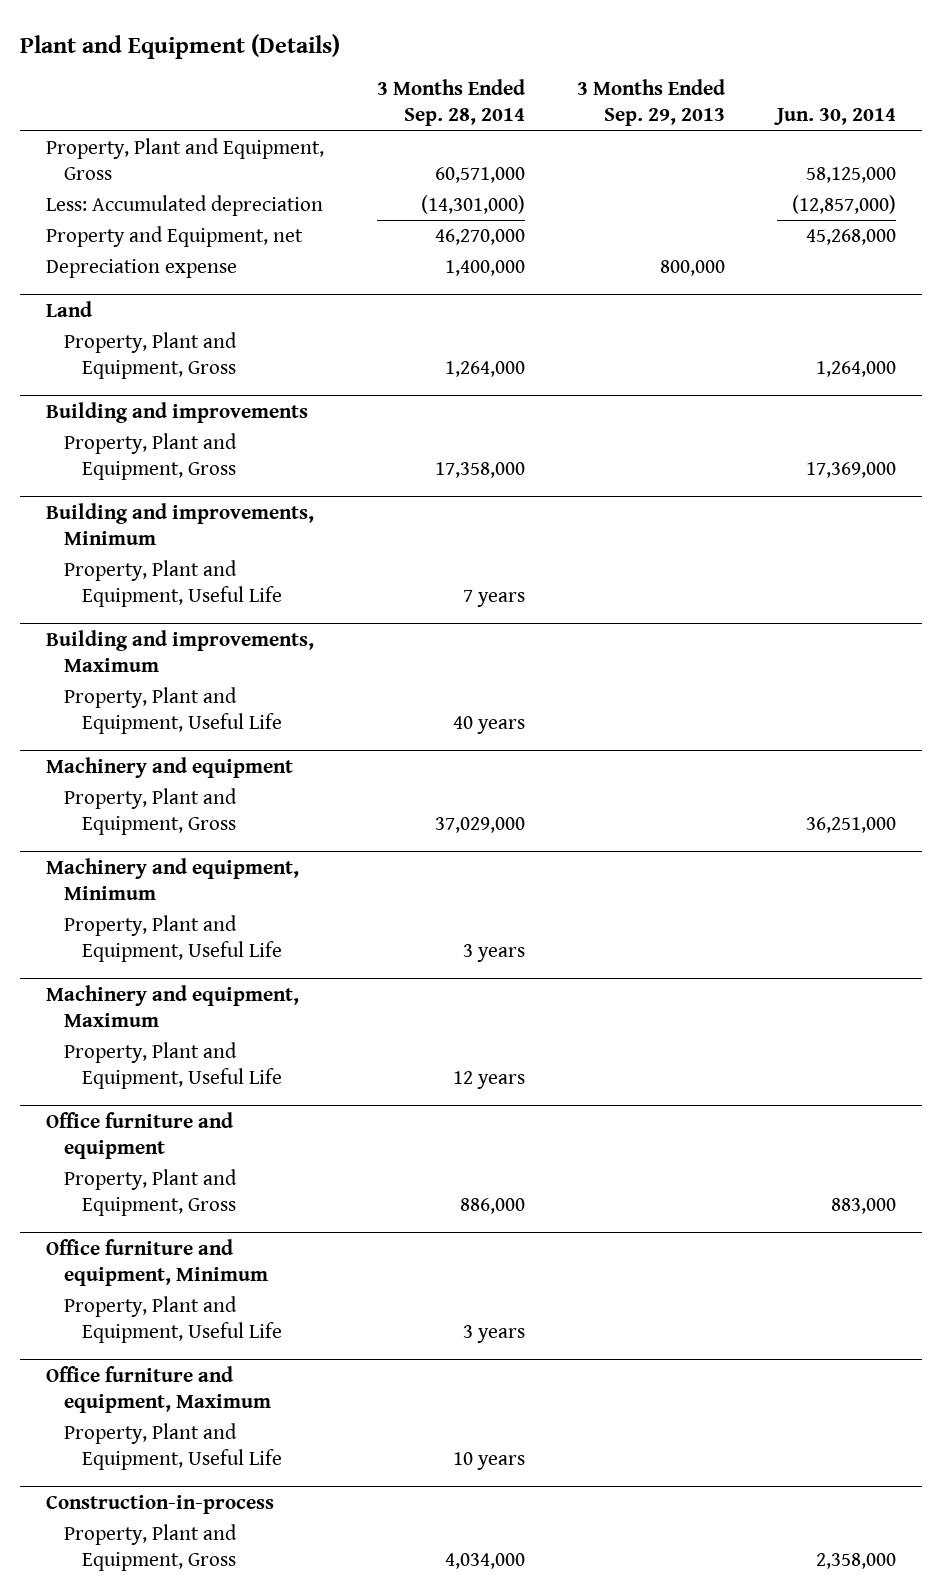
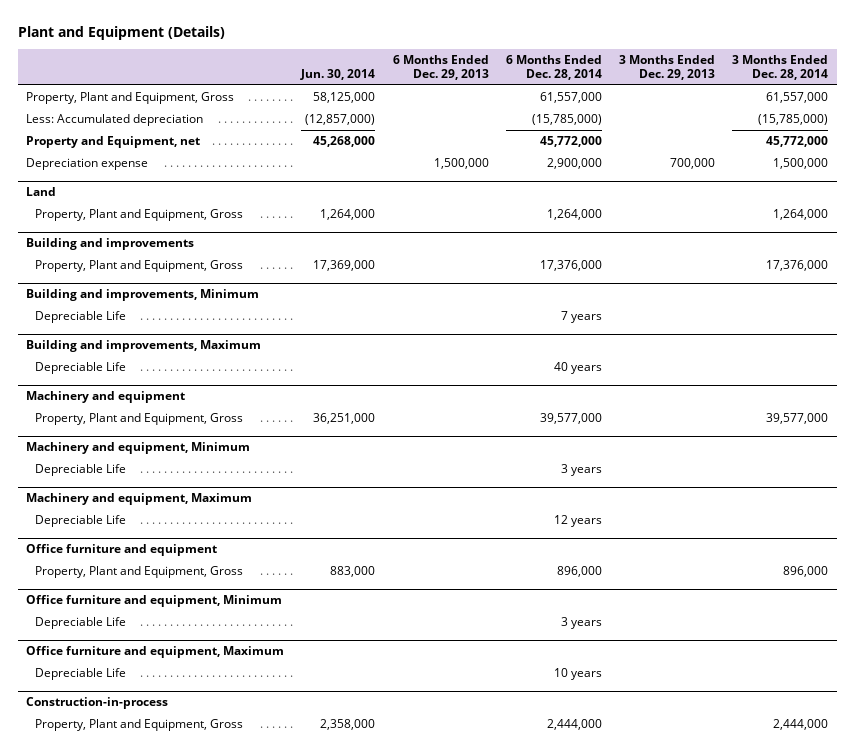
[376,79,525,127] 3 Months Ended Sep. 28, 2014 -> none
[576,79,725,127] 3 Months Ended Sep. 29, 2013 -> none
none -> [392,54,489,81] 6 Months Ended Dec. 29, 2013
none -> [505,54,602,81] 6 Months Ended Dec. 28, 2014
none -> [619,54,716,81] 3 Months Ended Dec. 29, 2013
none -> [732,54,829,81] 3 Months Ended Dec. 28, 2014
[64,560,283,608] Property, Plant and Equipment, Useful Life -> [35,311,127,324] Depreciable Life
[64,687,283,735] Property, Plant and Equipment, Useful Life -> [35,362,127,375] Depreciable Life
[64,915,283,963] Property, Plant and Equipment, Useful Life -> [35,464,127,477] Depreciable Life
[64,1042,283,1090] Property, Plant and Equipment, Useful Life -> [35,515,127,528] Depreciable Life
[64,1296,283,1344] Property, Plant and Equipment, Useful Life -> [35,617,127,630] Depreciable Life
[64,1423,283,1471] Property, Plant and Equipment, Useful Life -> [35,668,127,681] Depreciable Life

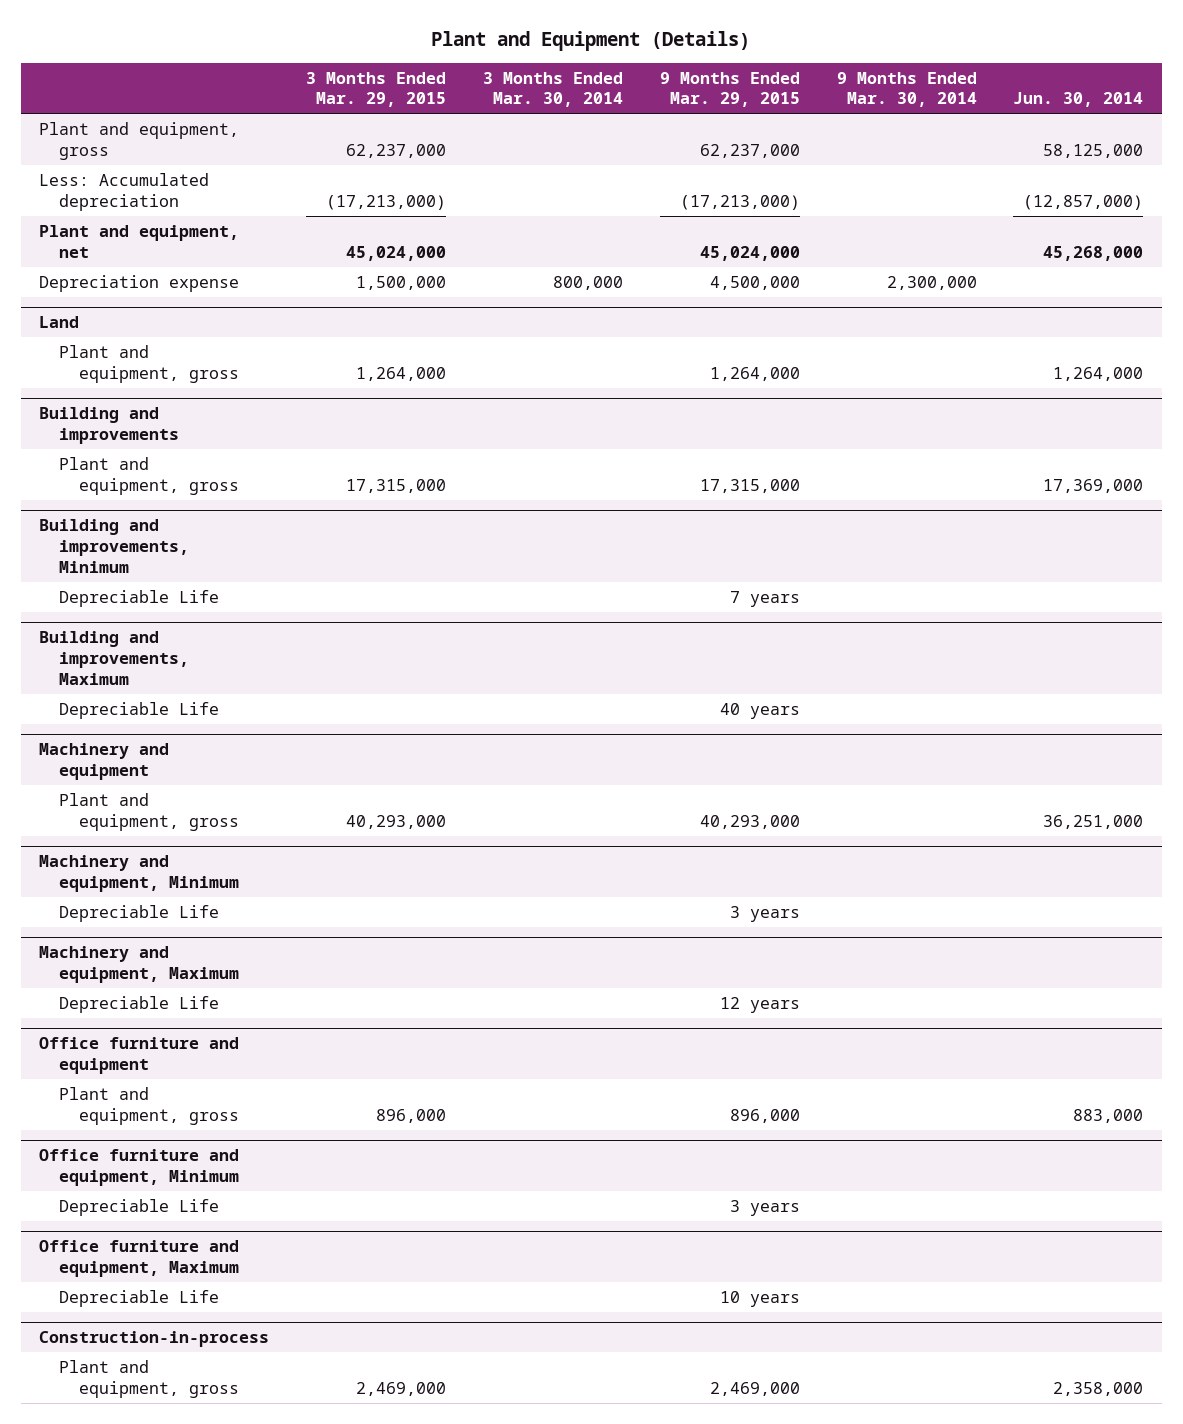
[392,54,489,81] 6 Months Ended Dec. 29, 2013 -> none
[505,54,602,81] 6 Months Ended Dec. 28, 2014 -> none
[619,54,716,81] 3 Months Ended Dec. 29, 2013 -> none
[732,54,829,81] 3 Months Ended Dec. 28, 2014 -> none
none -> [306,71,447,108] 3 Months Ended Mar. 29, 2015
none -> [483,71,624,108] 3 Months Ended Mar. 30, 2014
none -> [659,71,800,108] 9 Months Ended Mar. 29, 2015
none -> [836,71,977,108] 9 Months Ended Mar. 30, 2014
[26,92,235,105] Property, Plant and Equipment, Gross -> [39,121,240,160] Plant and equipment, gross
[26,136,201,149] Property and Equipment, net -> [39,224,240,258] Plant and equipment, net
[35,209,244,222] Property, Plant and Equipment, Gross -> [59,344,239,383] Plant and equipment, gross
[35,260,244,273] Property, Plant and Equipment, Gross -> [59,456,239,495] Plant and equipment, gross
[35,413,244,426] Property, Plant and Equipment, Gross -> [59,792,239,831] Plant and equipment, gross
[35,566,244,579] Property, Plant and Equipment, Gross -> [59,1086,239,1125] Plant and equipment, gross
[35,719,244,732] Property, Plant and Equipment, Gross -> [59,1359,239,1398] Plant and equipment, gross

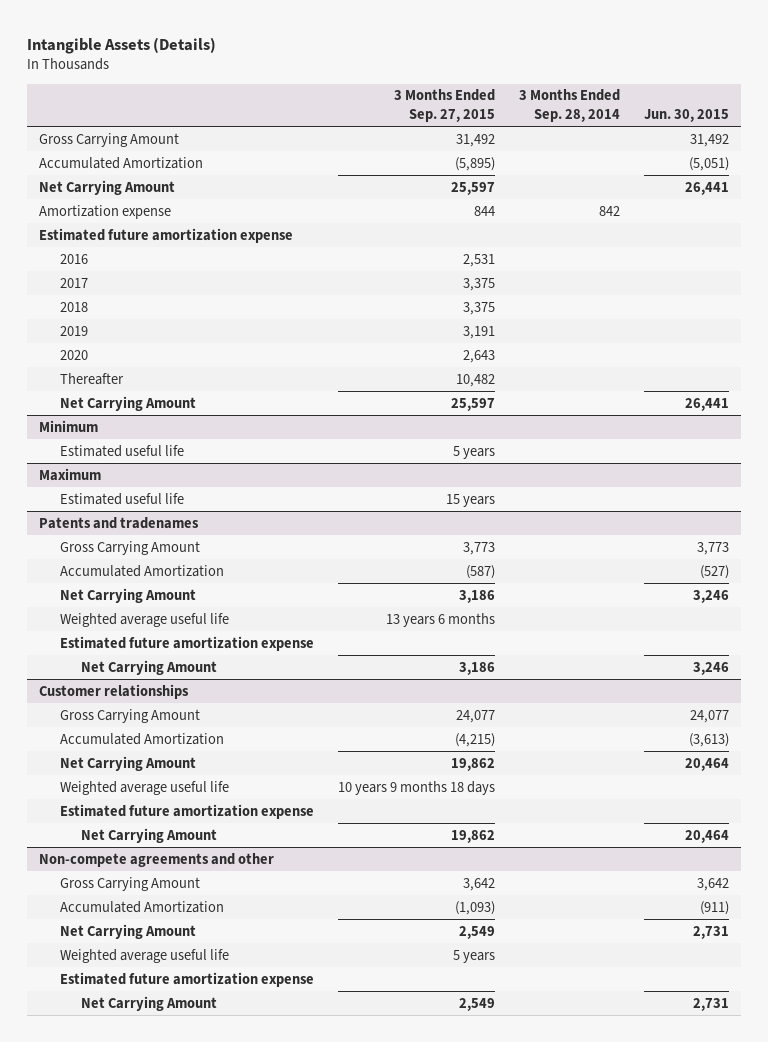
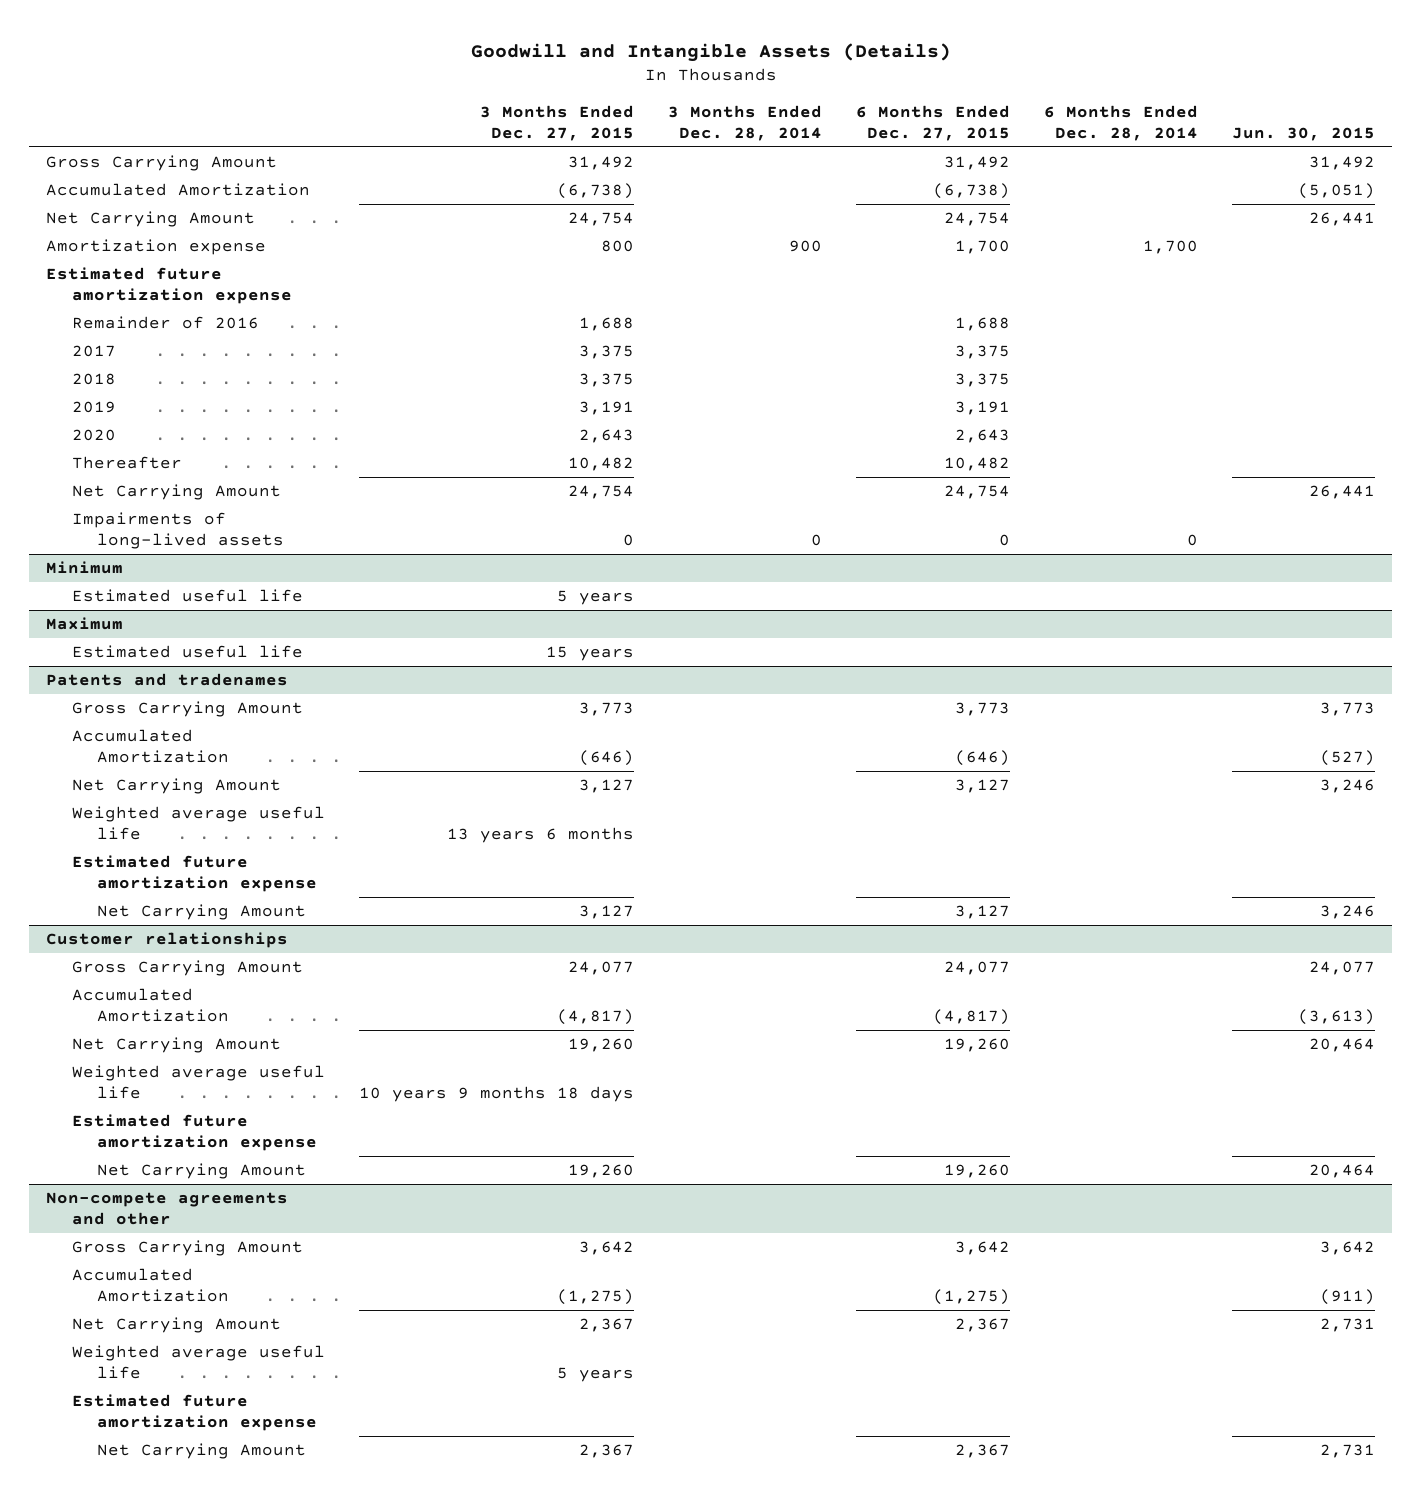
[27,36,217,54] Intangible Assets (Details) -> [470,42,951,62] Goodwill and Intangible Assets (Details)
[394,89,496,123] 3 Months Ended Sep. 27, 2015 -> none
[518,89,620,123] 3 Months Ended Sep. 28, 2014 -> none
none -> [480,105,635,142] 3 Months Ended Dec. 27, 2015
none -> [668,105,823,142] 3 Months Ended Dec. 28, 2014
none -> [856,105,1011,142] 6 Months Ended Dec. 27, 2015
none -> [1044,105,1199,142] 6 Months Ended Dec. 28, 2014
[60,253,89,264] 2016 -> [71,316,259,330] Remainder of 2016
none -> [71,512,285,550] Impairments of long-lived assets

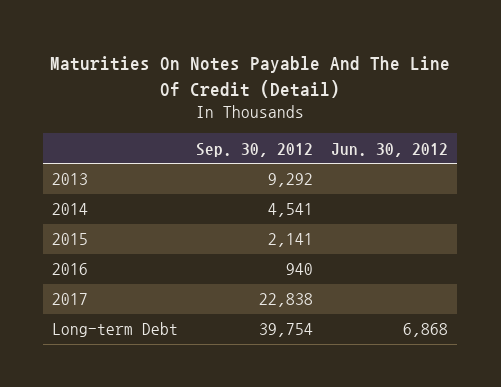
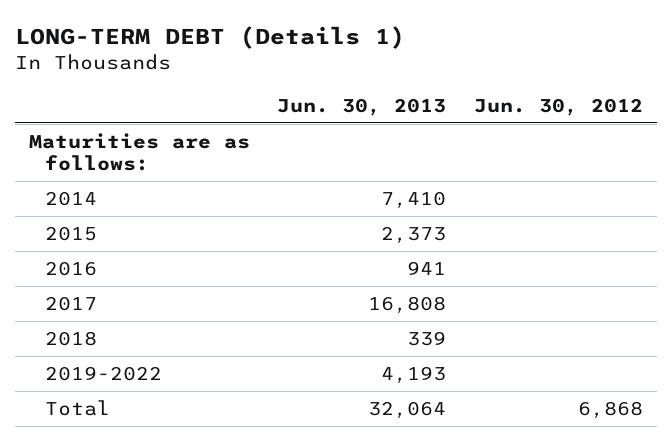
[50,55,451,98] Maturities On Notes Payable And The Line Of Credit (Detail) -> [14,25,405,49] LONG-TERM DEBT (Details 1)
[196,142,314,157] Sep. 30, 2012 -> none
none -> [277,97,447,116] Jun. 30, 2013
[52,173,89,186] 2013 -> none
none -> [28,133,250,171] Maturities are as follows:
none -> [45,331,98,347] 2018
none -> [45,366,163,382] 2019-2022
[52,322,179,338] Long-term Debt -> [45,400,111,417] Total

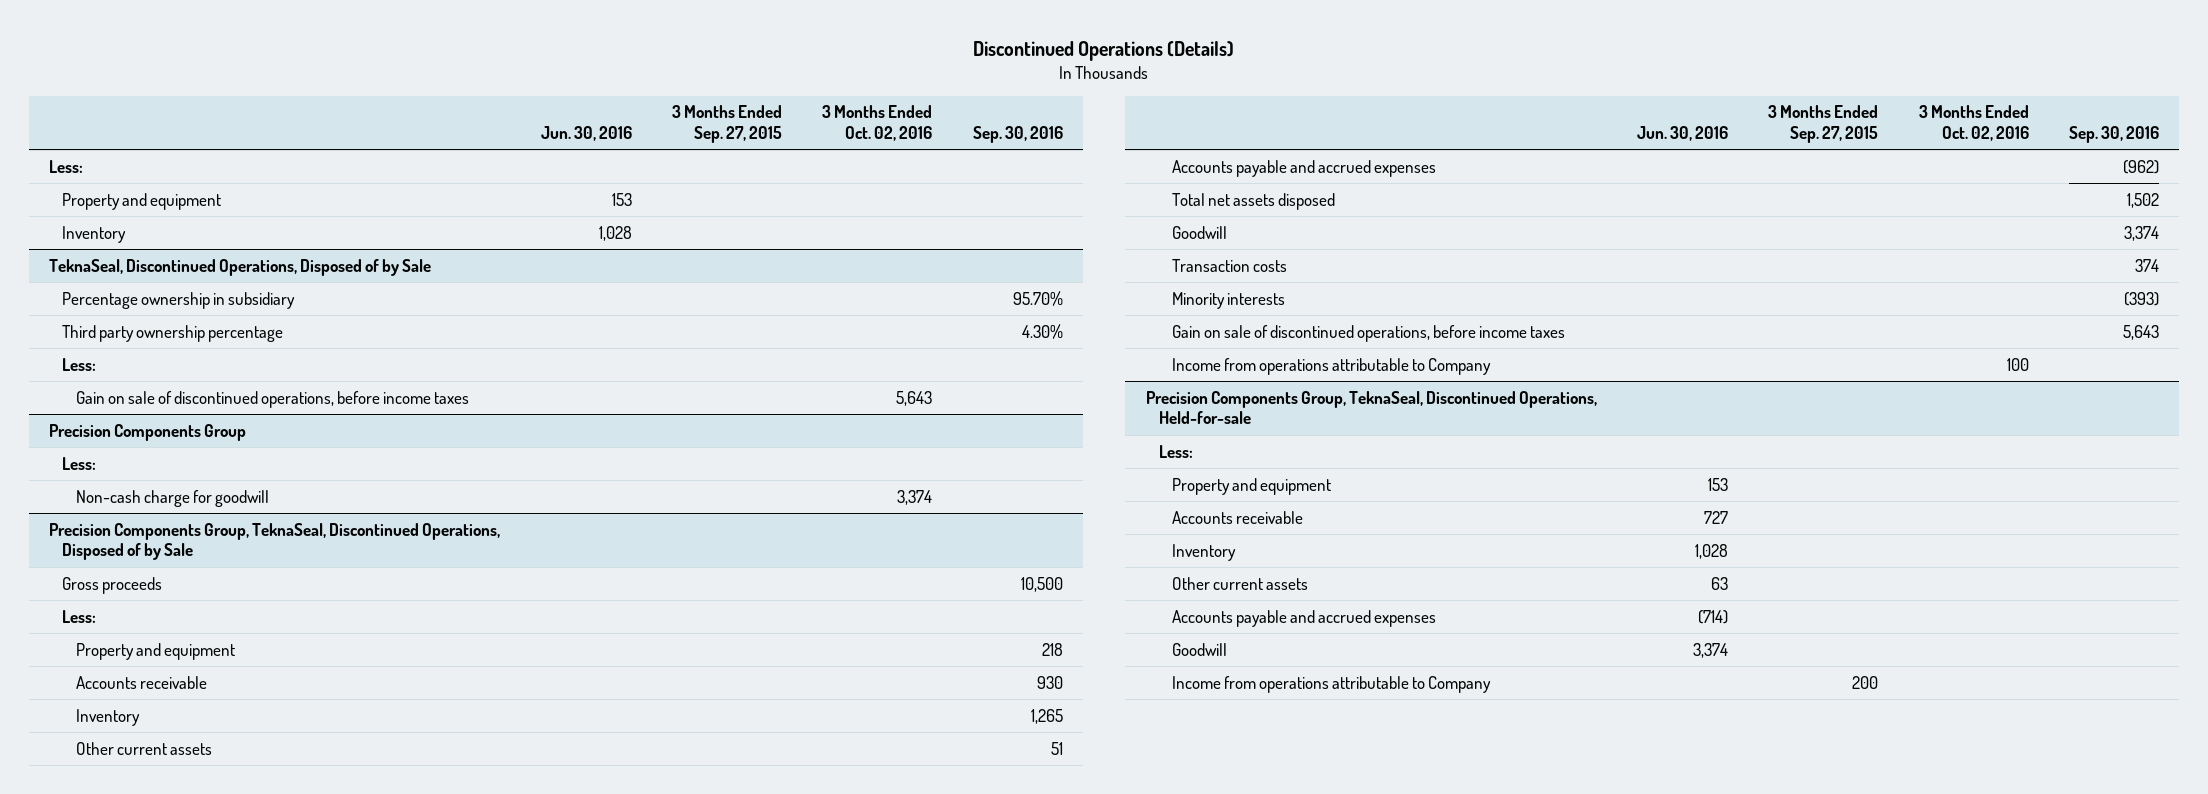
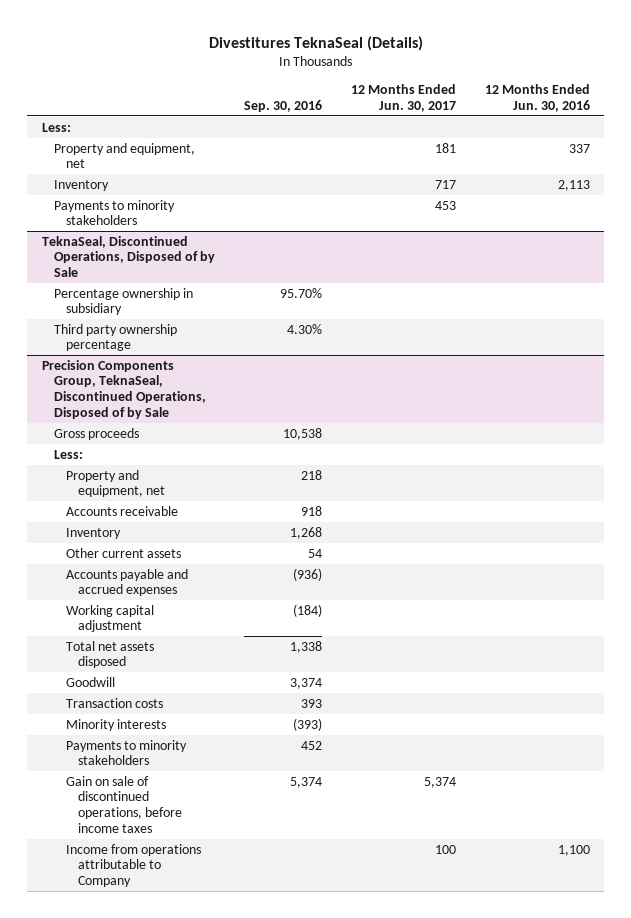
[973,40,1235,61] Discontinued Operations (Details) -> [208,35,423,51] Divestitures TeknaSeal (Details)
[540,126,632,142] Jun. 30, 2016 -> none
[672,105,783,144] 3 Months Ended Sep. 27, 2015 -> none
[822,105,933,142] 3 Months Ended Oct. 02, 2016 -> none
none -> [350,83,456,112] 12 Months Ended Jun. 30, 2017
none -> [484,83,590,112] 12 Months Ended Jun. 30, 2016
[62,192,222,210] Property and equipment -> [53,142,195,169] Property and equipment, net
none -> [53,199,175,226] Payments to minority stakeholders
[62,357,97,371] Less: -> none
[75,390,469,408] Gain on sale of discontinued operations, before income taxes -> none
[49,423,247,441] Precision Components Group -> none
[62,456,97,470] Less: -> none
[75,489,269,507] Non-cash charge for goodwill -> none
[1020,576,1063,592] 10,500 -> [282,427,322,440] 10,538
[75,642,235,660] Property and equipment -> [66,469,166,498] Property and equipment, net
[1036,675,1063,689] 930 -> [300,505,322,516] 918
[1030,708,1063,724] 1,265 -> [289,526,322,539] 1,268
[1050,741,1063,755] 51 -> [307,548,322,558] 54
[2122,159,2159,174] (962) -> [292,567,322,581] (936)
none -> [66,604,155,633] Working capital adjustment
[2126,192,2159,208] 1,502 -> [289,640,322,653] 1,338
[2134,258,2159,272] 374 -> [300,698,322,708] 393
none -> [66,739,188,766] Payments to minority stakeholders
[2122,324,2159,340] 5,643 -> [289,776,322,788] 5,374
[1145,390,1597,425] Precision Components Group, TeknaSeal, Discontinued Operations, Held-for-sale -> none
[1158,444,1193,458] Less: -> none
[1171,477,1331,495] Property and equipment -> none
[1171,510,1303,524] Accounts receivable -> none
[1171,543,1236,561] Inventory -> none
[1171,576,1308,590] Other current assets -> none
[1171,609,1436,627] Accounts payable and accrued expenses -> none
[1171,642,1227,656] Goodwill -> none
[1171,675,1491,693] Income from operations attributable to Company -> none

